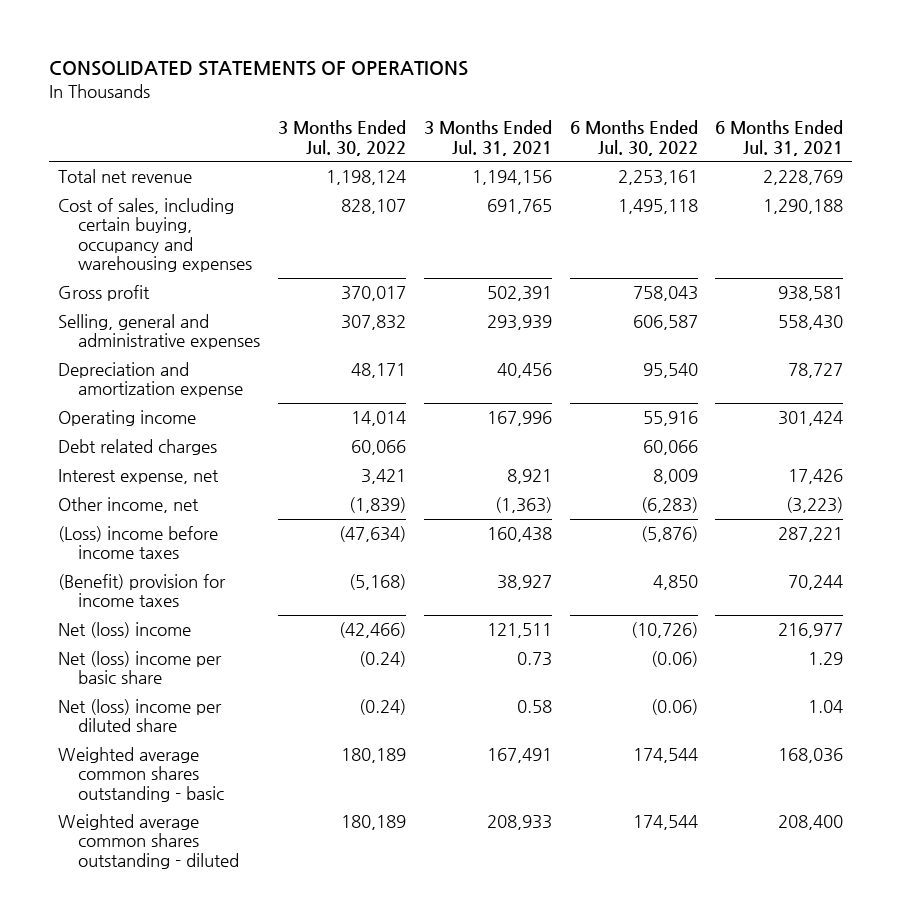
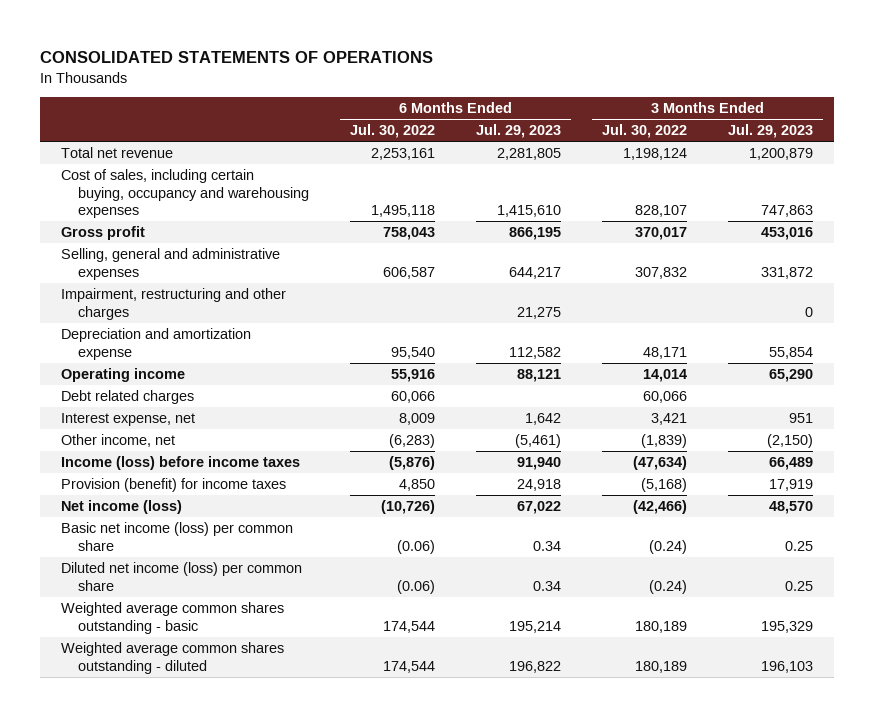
[423,120,552,156] 3 Months Ended Jul. 31, 2021 -> none
[715,120,844,156] 6 Months Ended Jul. 31, 2021 -> none
none -> [476,124,562,139] Jul. 29, 2023
none -> [728,124,814,139] Jul. 29, 2023
none -> [61,288,287,320] Impairment, restructuring and other charges
[57,526,218,560] (Loss) income before income taxes -> [61,456,301,471] Income (loss) before income taxes
[57,574,226,608] (Benefit) provision for income taxes -> [61,478,287,493] Provision (benefit) for income taxes
[57,622,191,639] Net (loss) income -> [61,500,183,515] Net income (loss)
[57,651,222,685] Net (loss) income per basic share -> [61,522,294,551] Basic net income (loss) per common share
[57,699,222,733] Net (loss) income per diluted share -> [61,562,303,591] Diluted net income (loss) per common share

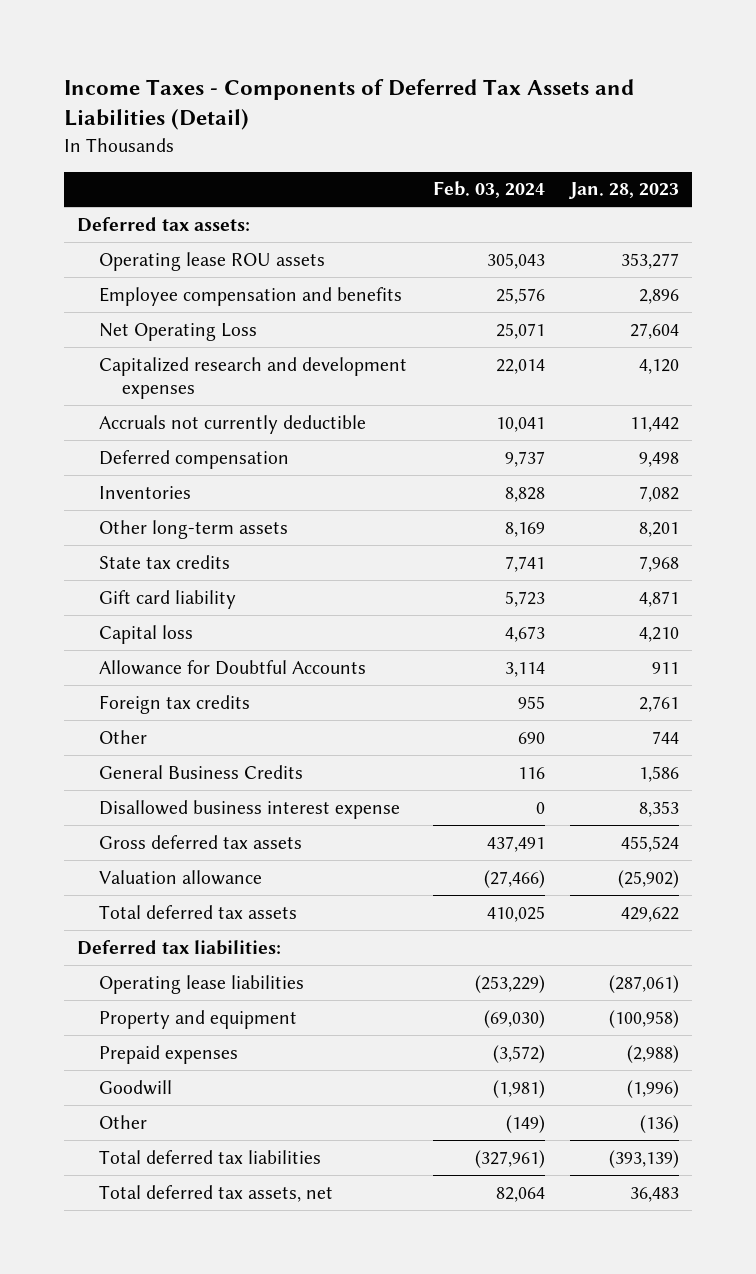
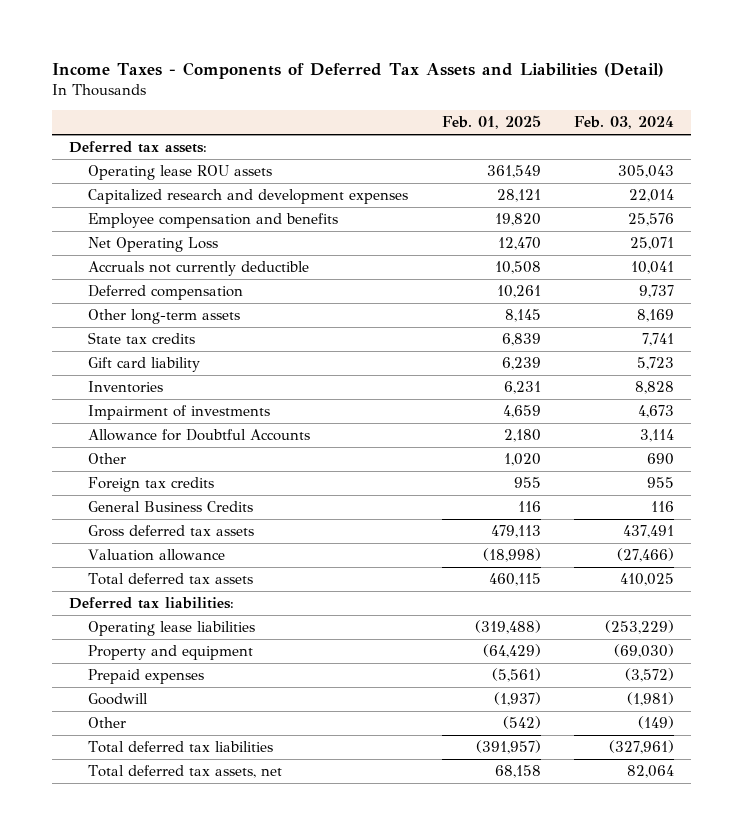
[569,182,680,200] Jan. 28, 2023 -> none
none -> [441,115,541,130] Feb. 01, 2025
[99,356,408,399] Capitalized research and development expenses -> [87,189,408,205] Capitalized research and development expenses
[99,485,192,499] Inventories -> [87,381,163,394] Inventories
[99,624,194,644] Capital loss -> [87,405,270,421] Impairment of investments
[99,694,251,714] Foreign tax credits -> [87,477,214,493] Foreign tax credits
[99,799,401,819] Disallowed business interest expense -> none

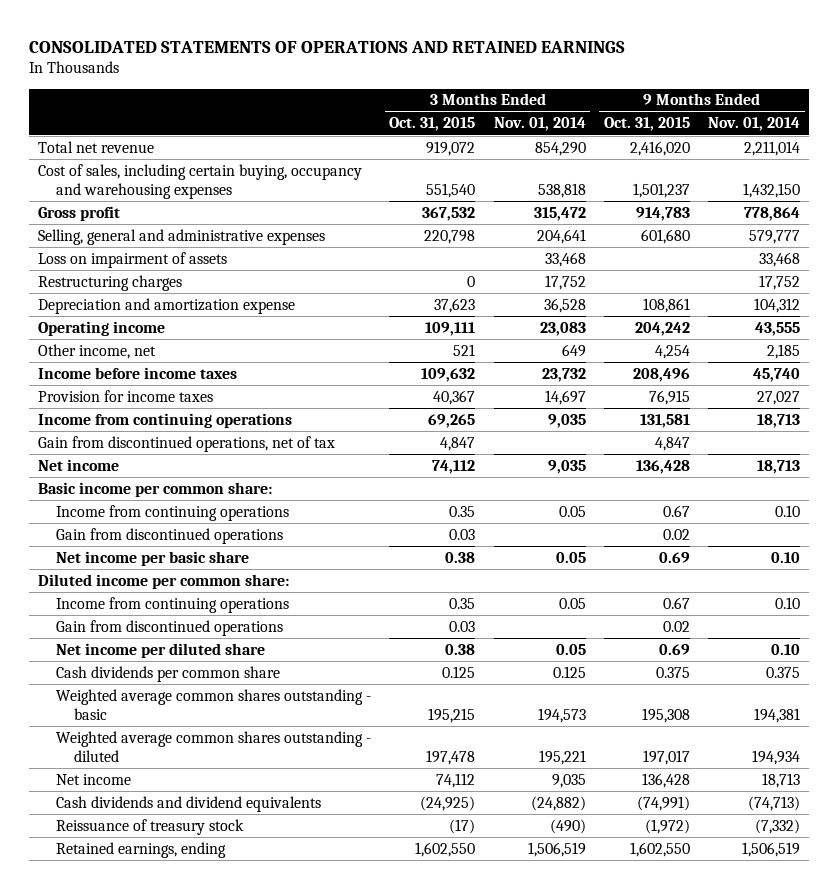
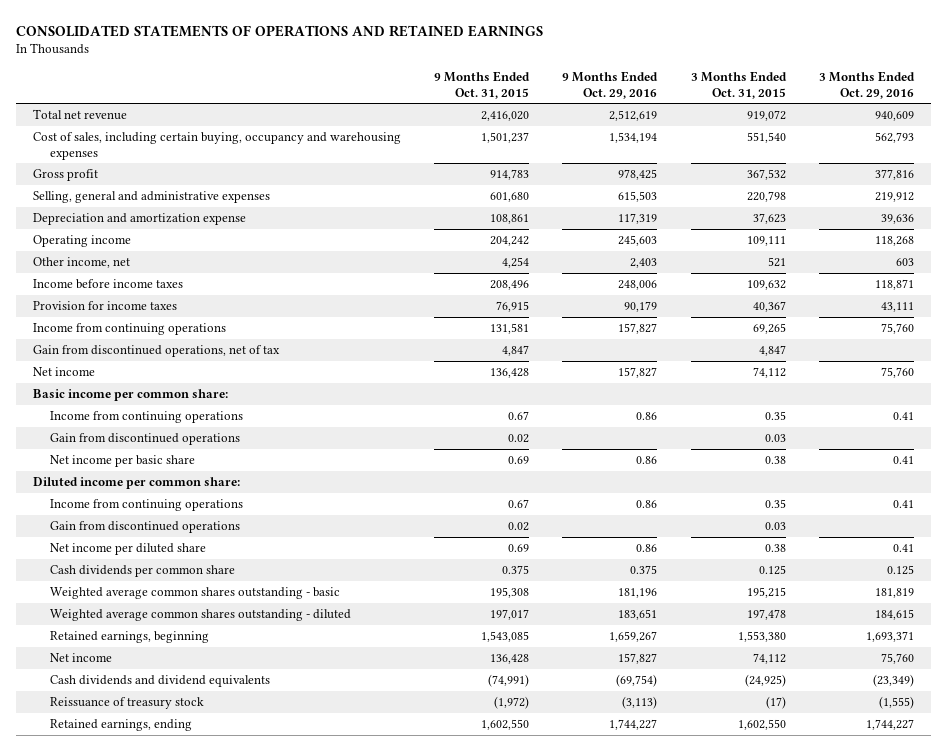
[493,117,586,132] Nov. 01, 2014 -> none
[708,117,801,132] Nov. 01, 2014 -> none
none -> [562,70,659,99] 9 Months Ended Oct. 29, 2016
none -> [818,70,915,99] 3 Months Ended Oct. 29, 2016
[38,251,228,268] Loss on impairment of assets -> none
[38,274,183,291] Restructuring charges -> none
none -> [49,630,209,643] Retained earnings, beginning

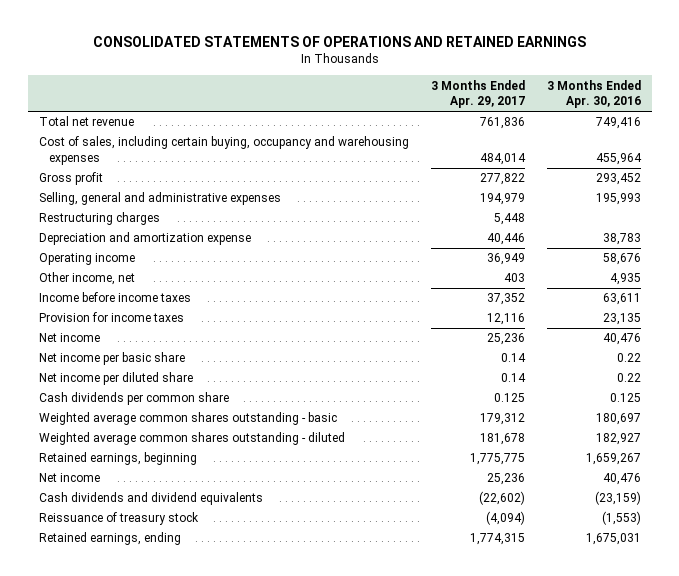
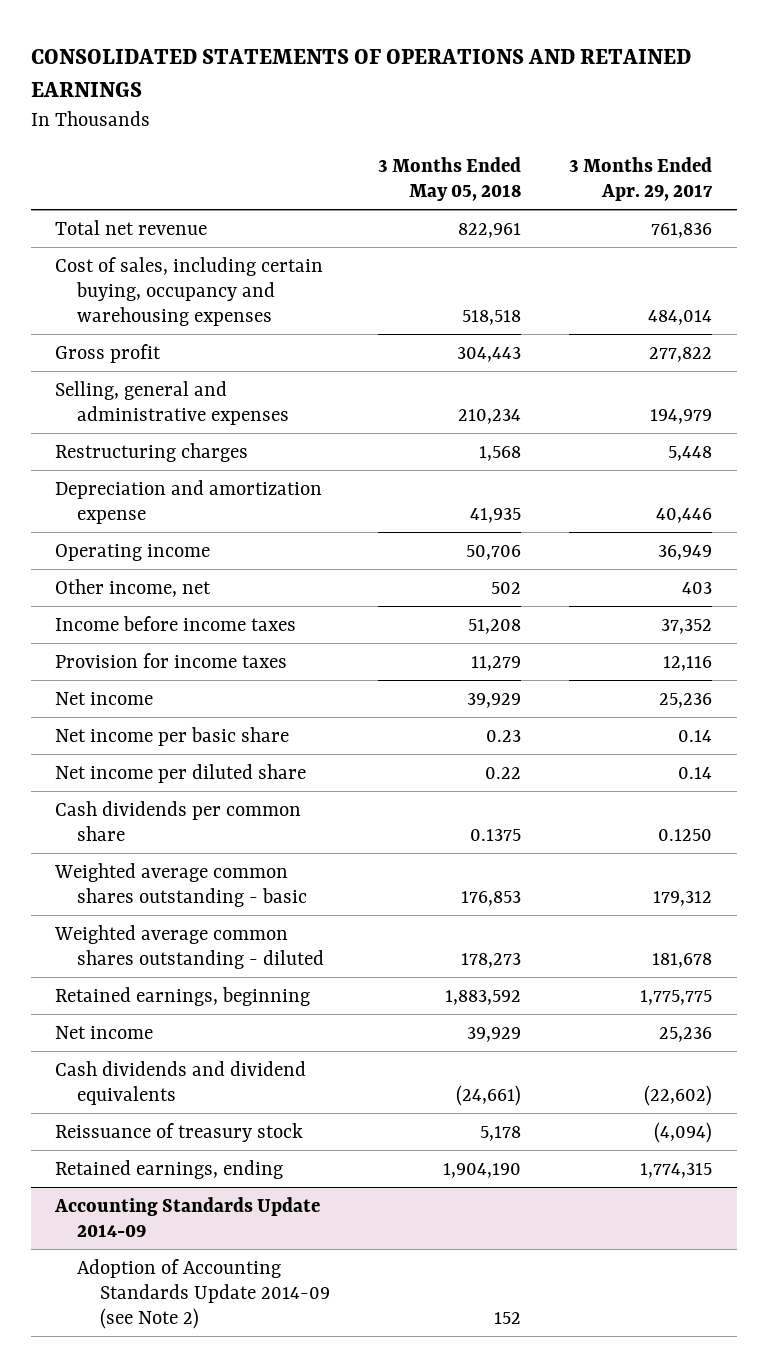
[546,79,641,109] 3 Months Ended Apr. 30, 2016 -> none
none -> [378,156,522,201] 3 Months Ended May 05, 2018
[493,393,525,403] 0.125 -> [658,828,713,841] 0.1250
none -> [53,1196,320,1237] Accounting Standards Update 2014-09
none -> [77,1258,330,1329] Adoption of Accounting Standards Update 2014-09 (see Note 2)

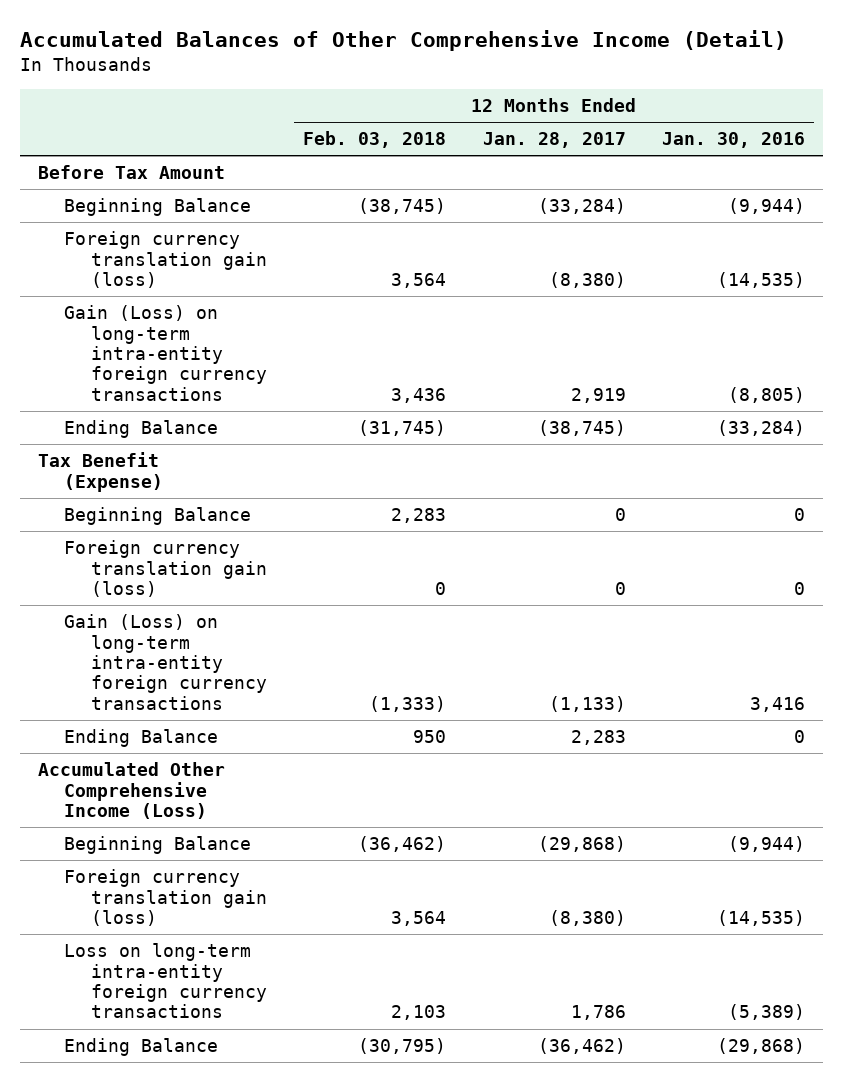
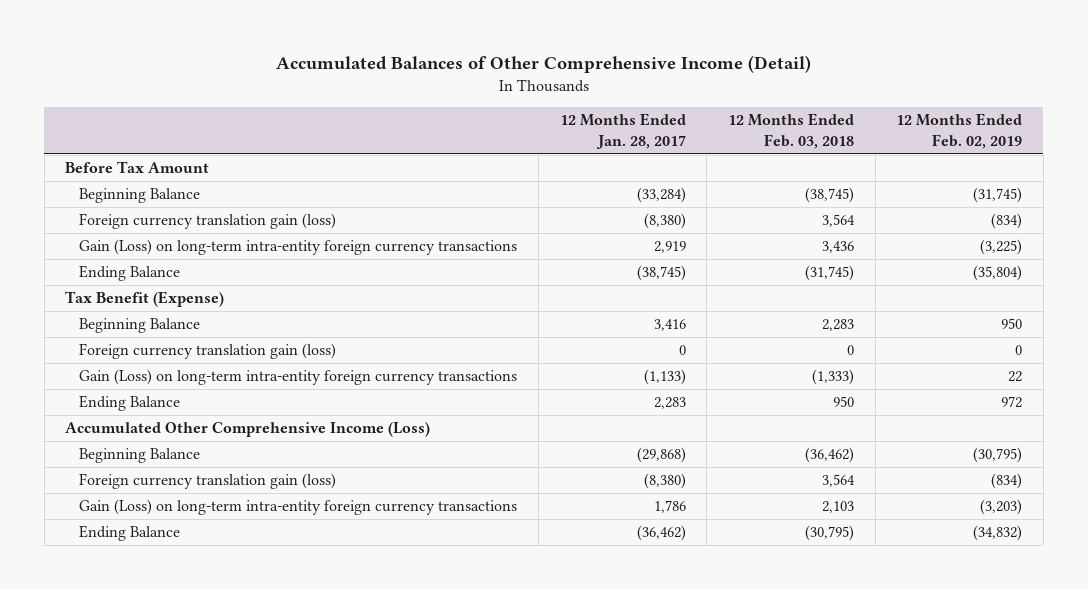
[661,132,805,149] Jan. 30, 2016 -> none
none -> [896,113,1023,149] 12 Months Ended Feb. 02, 2019
[614,508,626,522] 0 -> [653,319,686,332] 3,416
[64,943,267,1019] Loss on long-term intra-entity foreign currency transactions -> [79,499,518,516] Gain (Loss) on long-term intra-entity foreign currency transactions

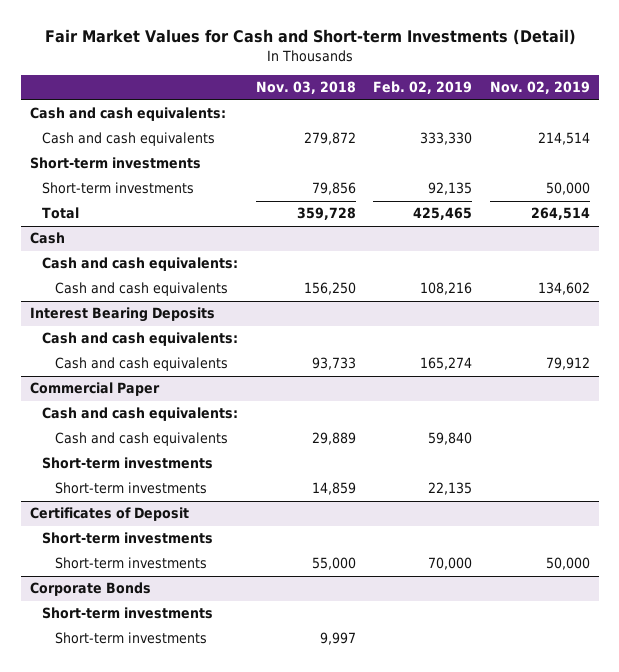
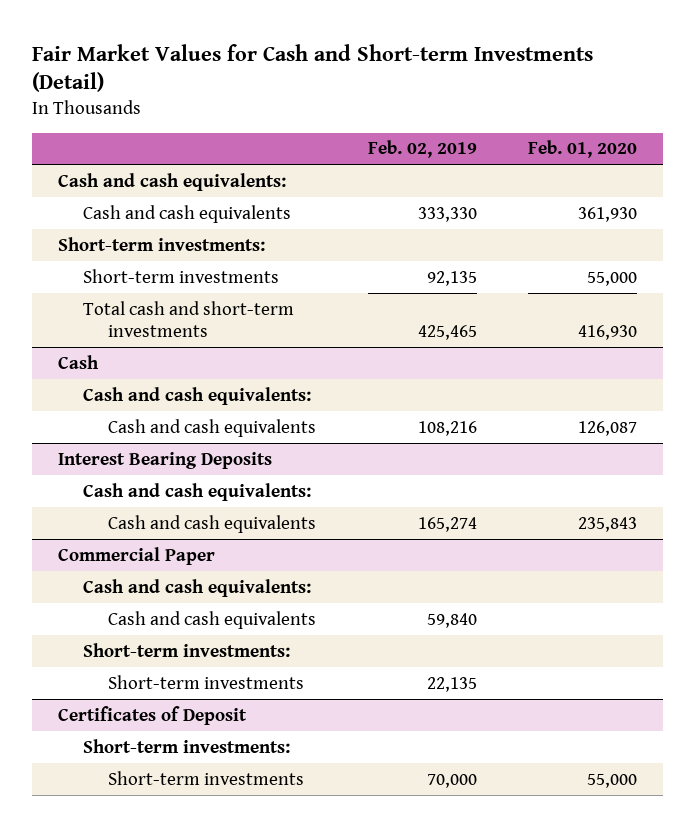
[255,81,356,95] Nov. 03, 2018 -> none
[489,81,590,95] Nov. 02, 2019 -> none
none -> [528,140,638,159] Feb. 01, 2020
[29,157,201,170] Short-term investments -> [57,236,265,251] Short-term investments:
[42,207,80,220] Total -> [82,300,294,337] Total cash and short-term investments
[42,457,214,470] Short-term investments -> [82,642,290,657] Short-term investments:
[42,532,214,545] Short-term investments -> [82,738,290,753] Short-term investments:
[29,582,151,597] Corporate Bonds -> none
[42,607,214,620] Short-term investments -> none
[54,632,207,645] Short-term investments -> none

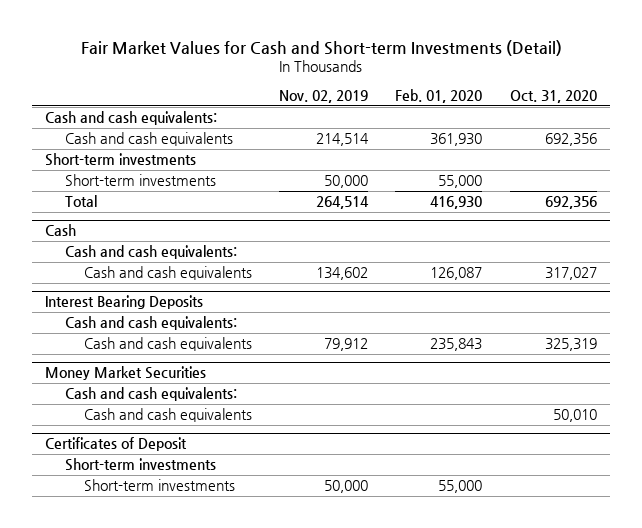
[367,140,477,159] Feb. 02, 2019 -> none
none -> [279,89,369,103] Nov. 02, 2019
none -> [509,89,597,103] Oct. 31, 2020
[57,236,265,251] Short-term investments: -> [45,153,197,167] Short-term investments
[82,300,294,337] Total cash and short-term investments -> [64,195,97,208] Total
[57,546,215,565] Commercial Paper -> none
none -> [45,366,207,381] Money Market Securities
[82,642,290,657] Short-term investments: -> none
[107,674,304,689] Short-term investments -> none
[82,738,290,753] Short-term investments: -> [64,458,216,472] Short-term investments

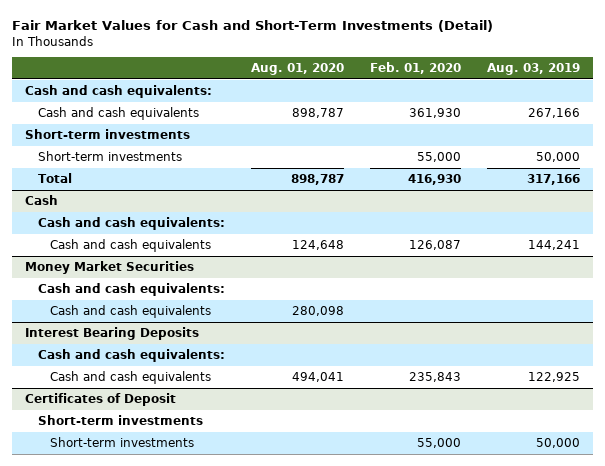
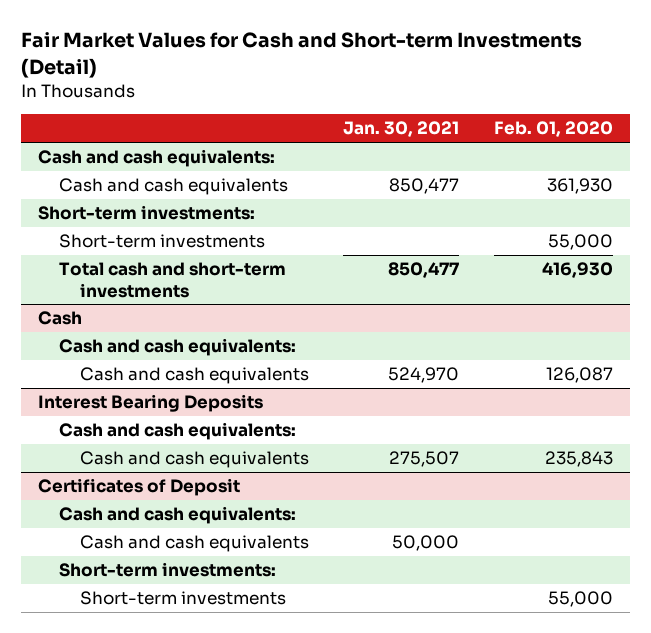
[12,20,494,33] Fair Market Values for Cash and Short-Term Investments (Detail) -> [20,32,582,78] Fair Market Values for Cash and Short-term Investments (Detail)
[250,63,344,76] Aug. 01, 2020 -> none
[486,63,580,76] Aug. 03, 2019 -> none
none -> [343,121,460,138] Jan. 30, 2021
[25,129,191,140] Short-term investments -> [37,205,255,221] Short-term investments:
[37,173,72,184] Total -> [58,262,286,298] Total cash and short-term investments
[25,261,195,275] Money Market Securities -> none
[37,283,225,297] Cash and cash equivalents: -> none
[50,305,212,319] Cash and cash equivalents -> none
none -> [58,506,296,525] Cash and cash equivalents:
none -> [79,535,309,553] Cash and cash equivalents
[37,415,203,426] Short-term investments -> [58,562,276,578] Short-term investments:

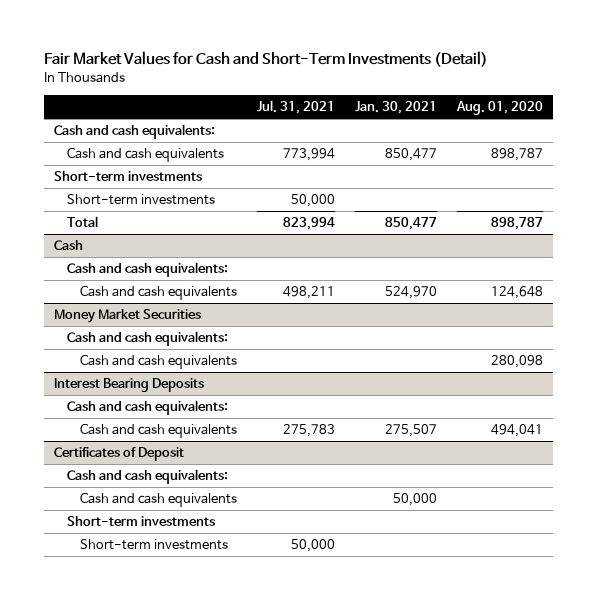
[20,32,582,78] Fair Market Values for Cash and Short-term Investments (Detail) -> [43,51,488,68] Fair Market Values for Cash and Short-Term Investments (Detail)
[493,121,613,138] Feb. 01, 2020 -> none
none -> [256,100,335,115] Jul. 31, 2021
none -> [455,101,543,116] Aug. 01, 2020
[37,205,255,221] Short-term investments: -> none
none -> [66,194,215,206] Short-term investments
[58,262,286,298] Total cash and short-term investments -> [66,216,98,228] Total
none -> [53,309,201,324] Money Market Securities
none -> [66,331,228,347] Cash and cash equivalents:
none -> [79,354,237,370] Cash and cash equivalents
[58,562,276,578] Short-term investments: -> none
none -> [79,539,228,551] Short-term investments

